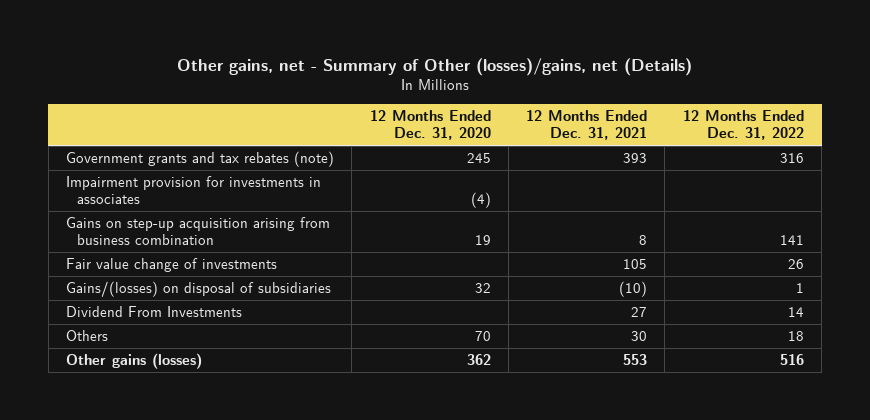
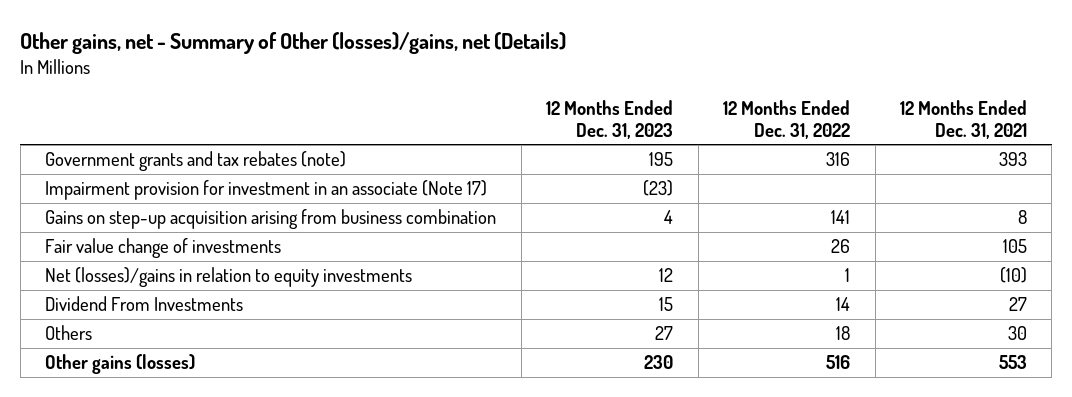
[369,110,491,141] 12 Months Ended Dec. 31, 2020 -> none
none -> [546,99,674,139] 12 Months Ended Dec. 31, 2023
[65,175,321,204] Impairment provision for investments in associates -> [45,180,488,201] Impairment provision for investment in an associate (Note 17)
[65,280,331,297] Gains/(losses) on disposal of subsidiaries -> none
none -> [45,267,413,288] Net (losses)/gains in relation to equity investments

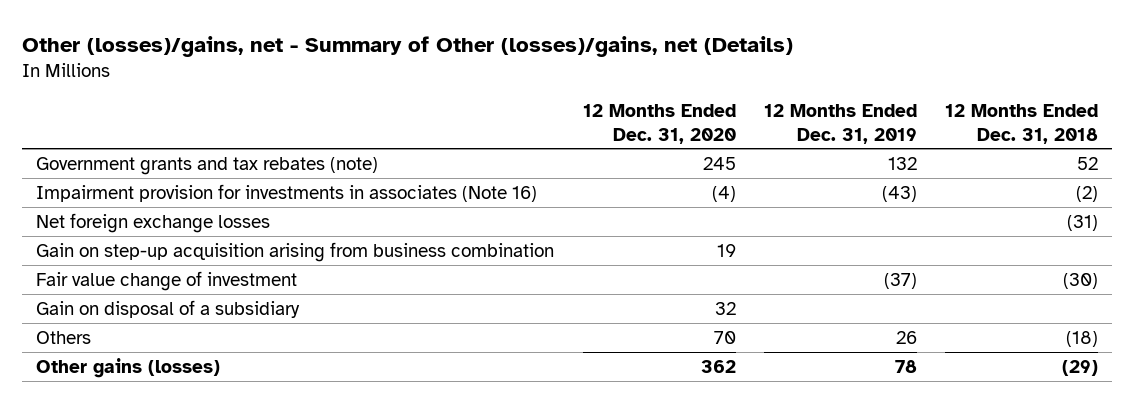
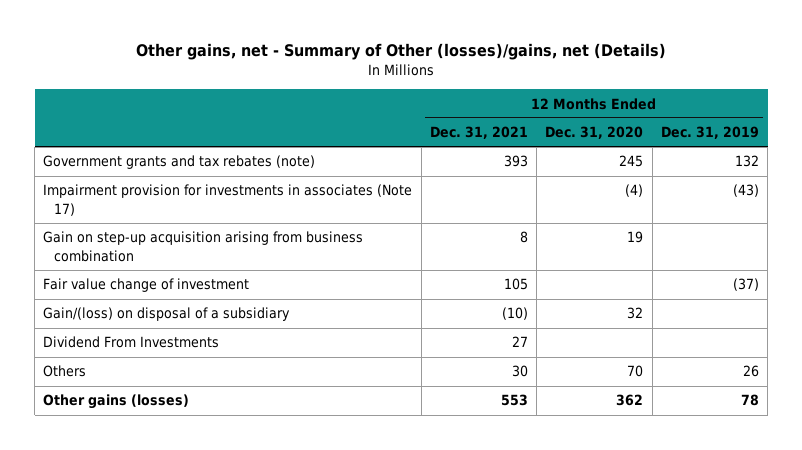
[22,35,794,57] Other (losses)/gains, net - Summary of Other (losses)/gains, net (Details) -> [136,43,667,61] Other gains, net - Summary of Other (losses)/gains, net (Details)
[944,104,1098,144] 12 Months Ended Dec. 31, 2018 -> none
none -> [429,126,528,140] Dec. 31, 2021
[36,212,271,233] Net foreign exchange losses -> none
[36,183,538,202] Impairment provision for investments in associates (Note 16) -> [43,184,413,216] Impairment provision for investments in associates (Note 17)
[36,299,301,318] Gain on disposal of a subsidiary -> [43,307,291,322] Gain/(loss) on disposal of a subsidiary
none -> [43,336,220,349] Dividend From Investments

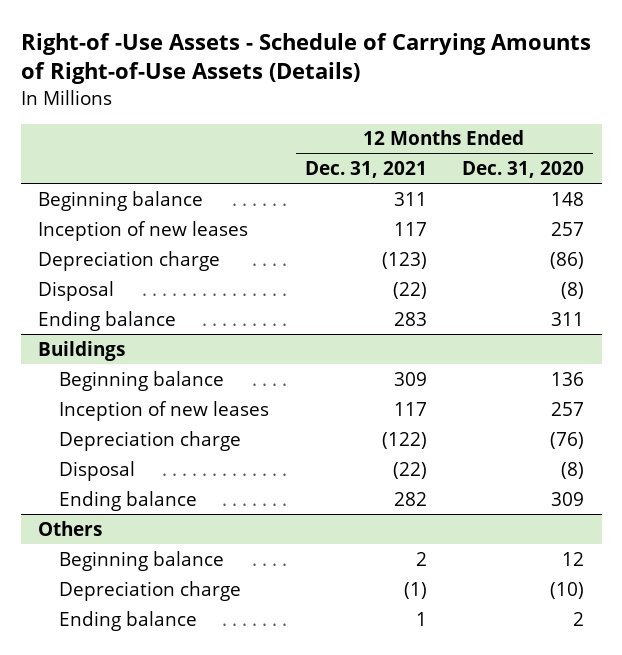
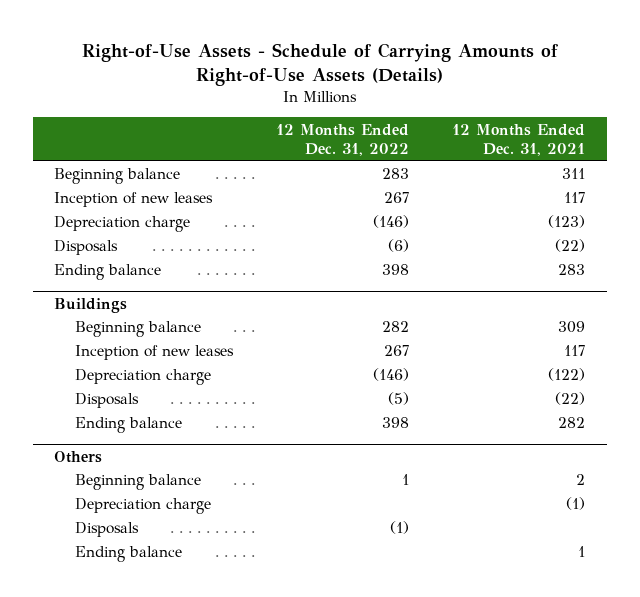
[20,32,591,85] Right-of -Use Assets - Schedule of Carrying Amounts of Right-of-Use Assets (Details) -> [81,42,559,87] Right-of-Use Assets - Schedule of Carrying Amounts of Right-of-Use Assets (Details)
[461,161,584,179] Dec. 31, 2020 -> none
none -> [276,123,410,157] 12 Months Ended Dec. 31, 2022
[38,280,115,301] Disposal -> [54,240,119,256] Disposals
[59,460,136,481] Disposal -> [74,393,139,409] Disposals
none -> [74,522,139,538] Disposals

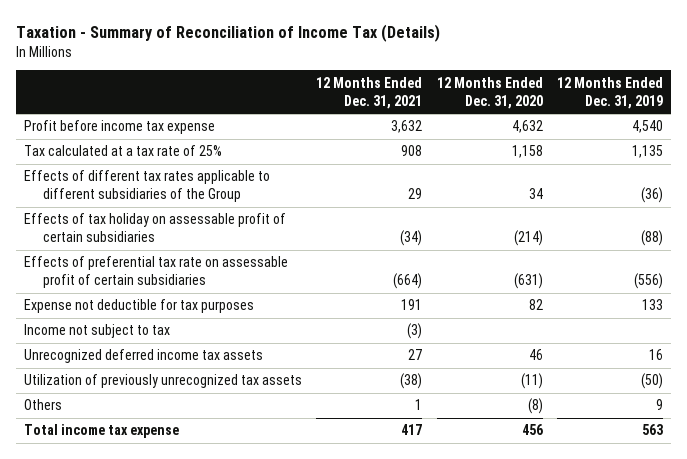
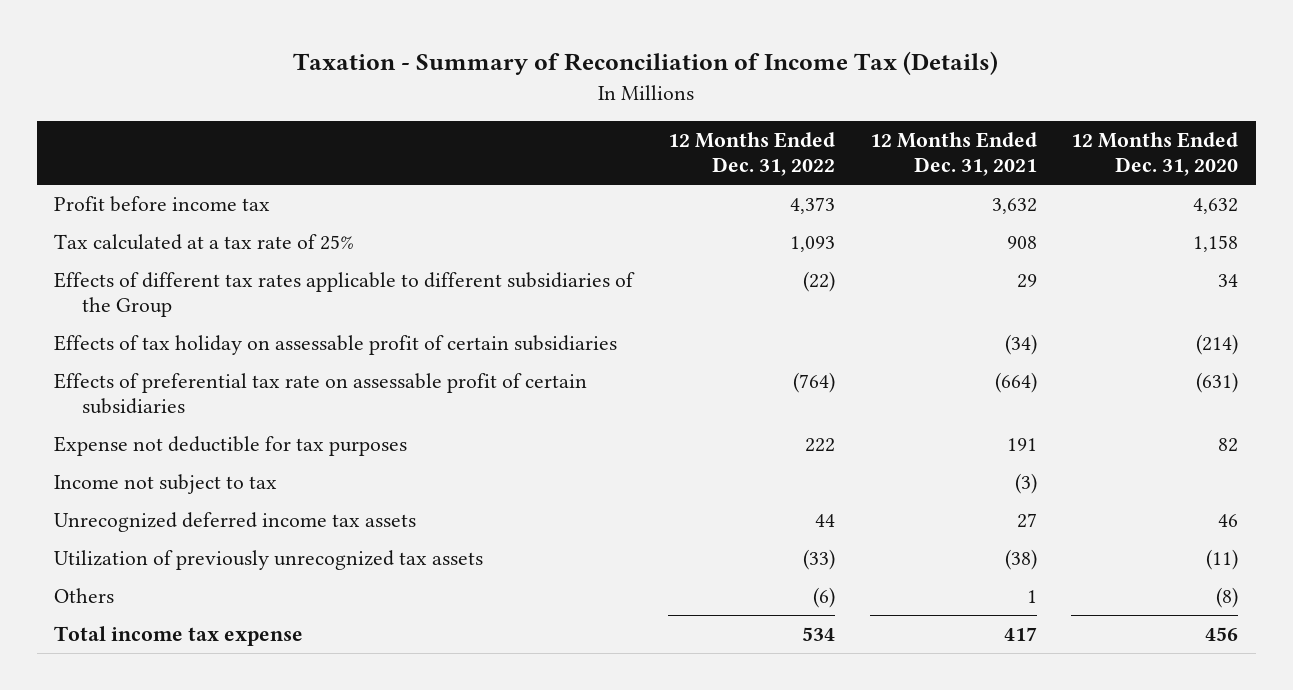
[557,76,664,109] 12 Months Ended Dec. 31, 2019 -> none
none -> [668,131,836,177] 12 Months Ended Dec. 31, 2022
[23,120,215,135] Profit before income tax expense -> [54,195,271,212] Profit before income tax

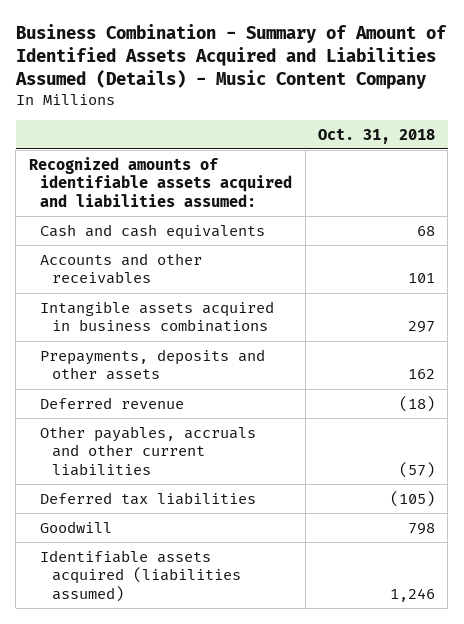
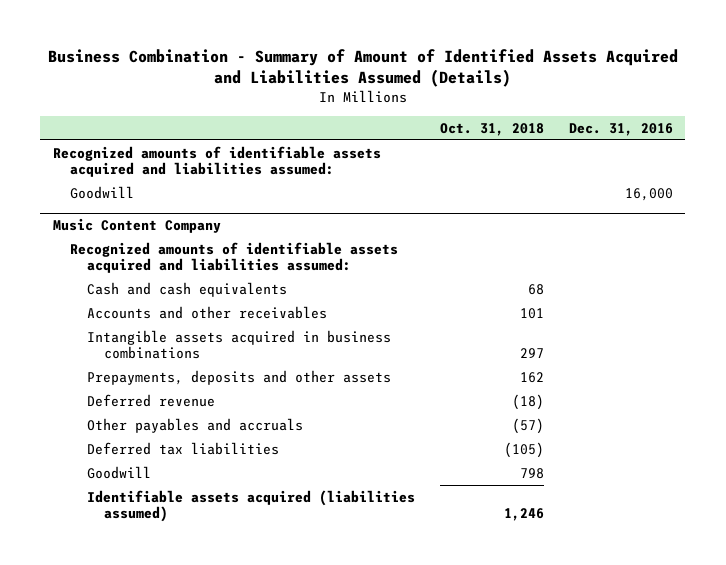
[14,23,447,90] Business Combination - Summary of Amount of Identified Assets Acquired and Liabilities Assumed (Details) - Music Content Company -> [47,48,678,88] Business Combination - Summary of Amount of Identified Assets Acquired and Liabilities Assumed (Details)
none -> [568,122,673,136] Dec. 31, 2016
none -> [69,185,134,199] Goodwill
none -> [52,217,221,233] Music Content Company
none -> [69,241,398,273] Recognized amounts of identifiable assets acquired and liabilities assumed:
[40,425,257,477] Other payables, accruals and other current liabilities -> [86,417,303,433] Other payables and accruals

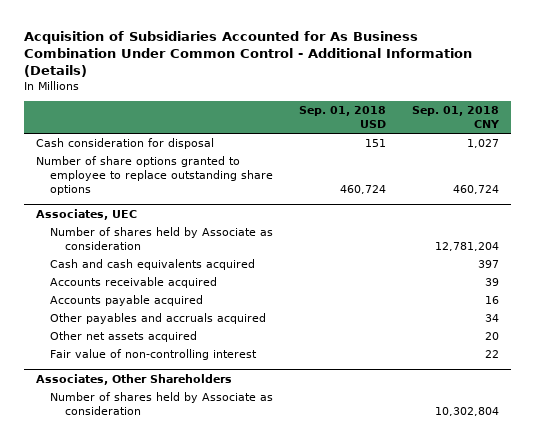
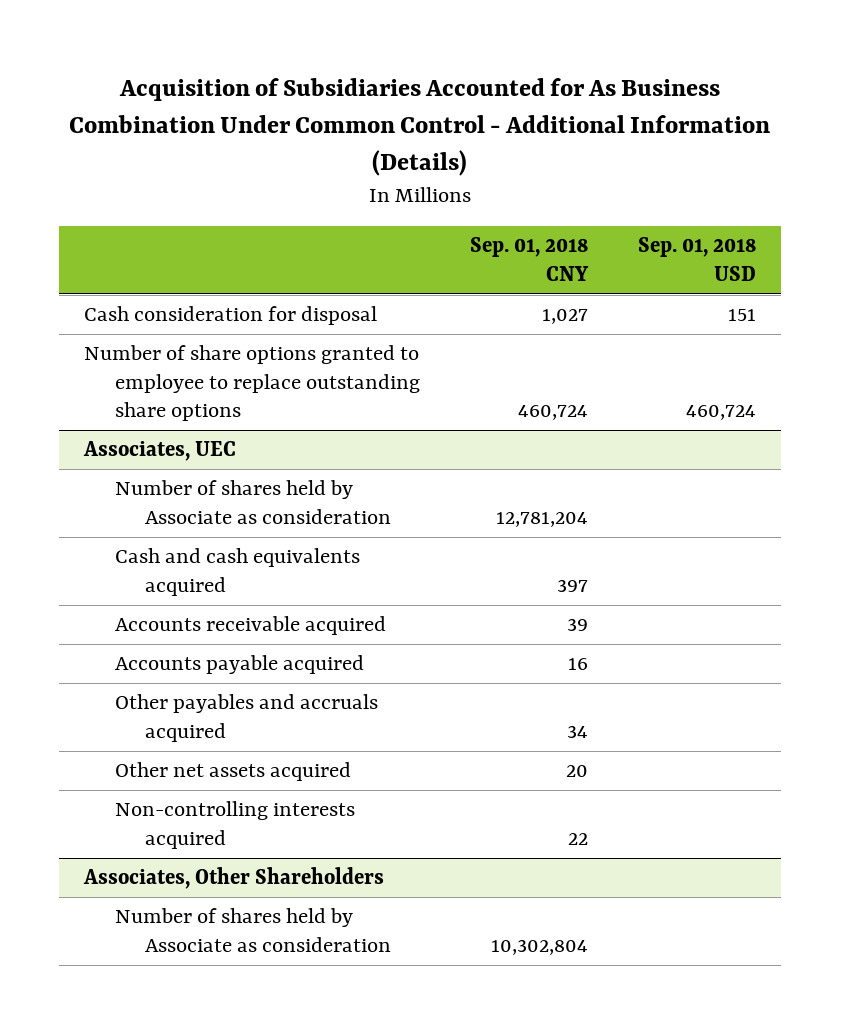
[50,349,258,361] Fair value of non-controlling interest -> [114,801,355,849] Non-controlling interests acquired

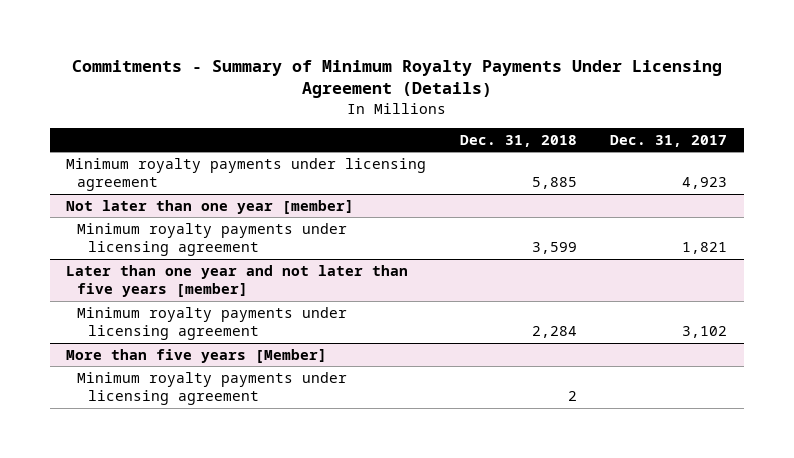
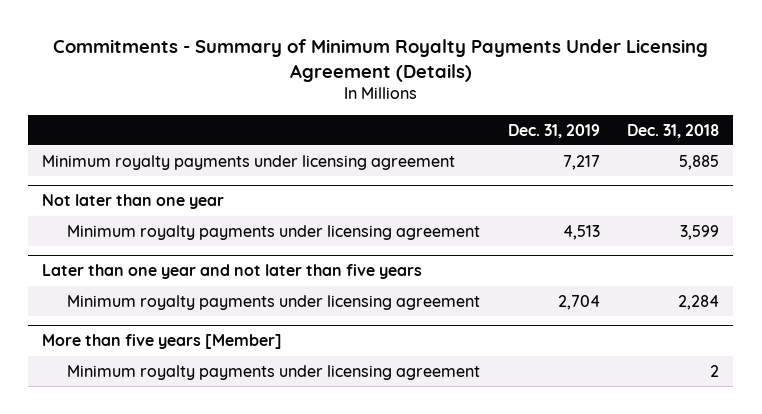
[610,134,728,147] Dec. 31, 2017 -> none
none -> [507,123,600,138] Dec. 31, 2019
[66,199,355,214] Not later than one year [member] -> [42,194,225,210] Not later than one year
[66,264,409,298] Later than one year and not later than five years [member] -> [42,264,423,280] Later than one year and not later than five years

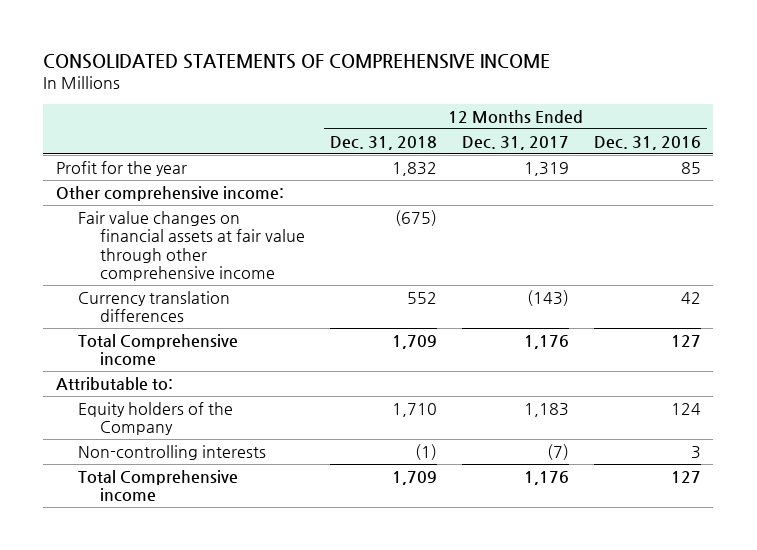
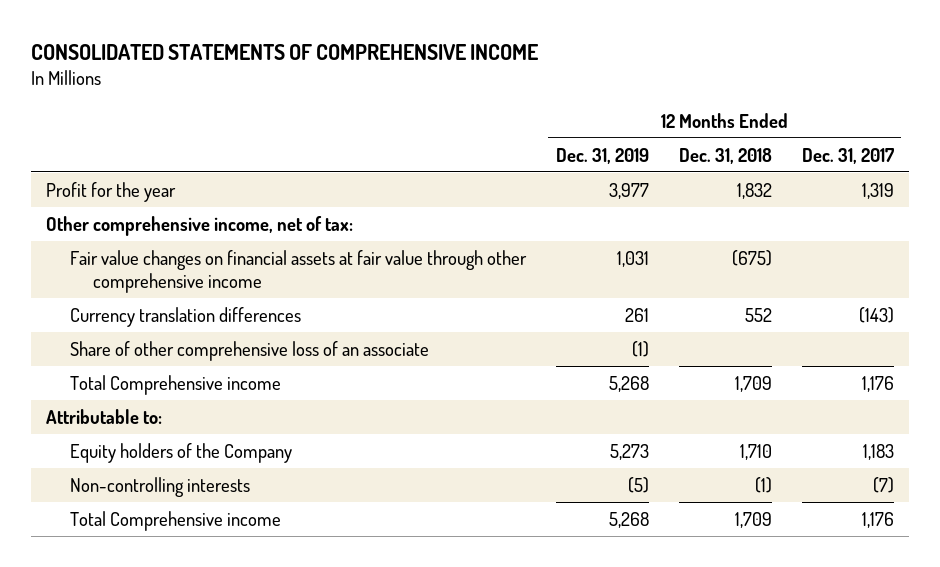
[593,135,701,150] Dec. 31, 2016 -> none
none -> [555,147,649,164] Dec. 31, 2019
[55,185,284,201] Other comprehensive income: -> [46,215,354,236] Other comprehensive income, net of tax:
none -> [69,340,429,361] Share of other comprehensive loss of an associate

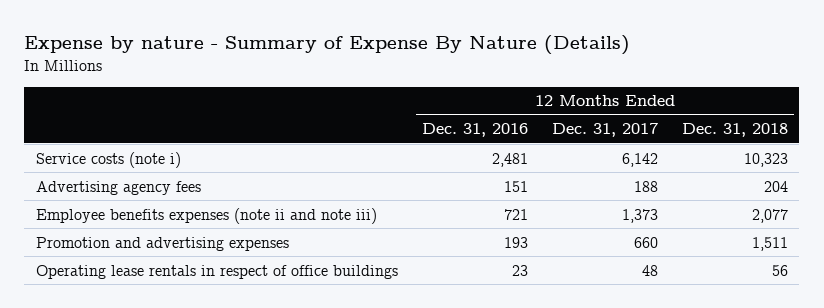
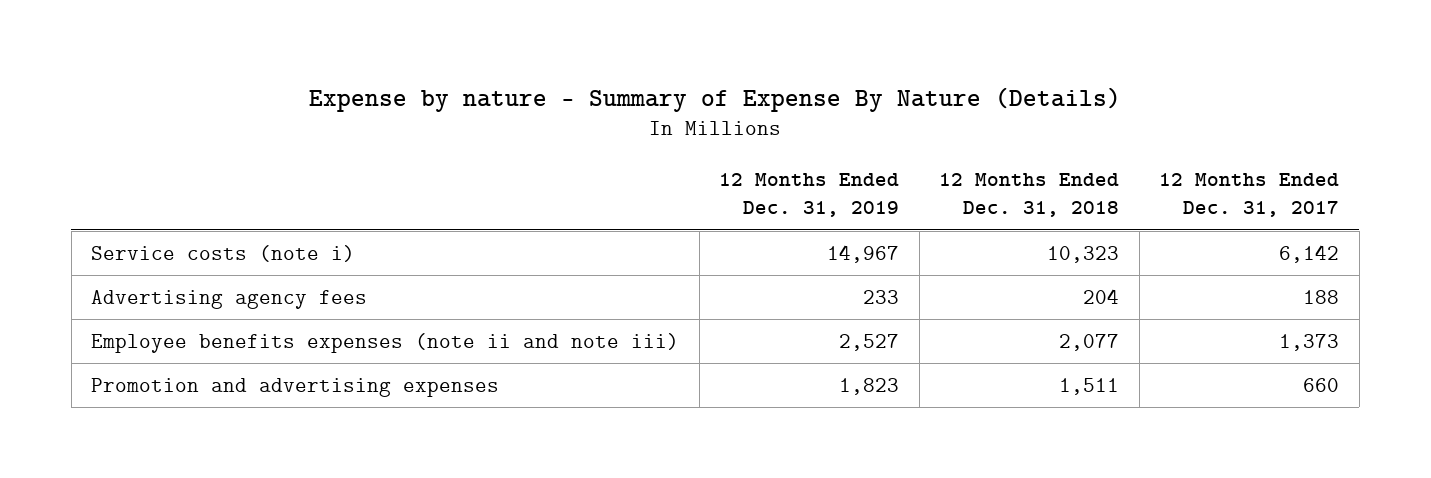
[422,123,529,138] Dec. 31, 2016 -> none
none -> [719,173,900,218] 12 Months Ended Dec. 31, 2019
[36,264,399,279] Operating lease rentals in respect of office buildings -> none

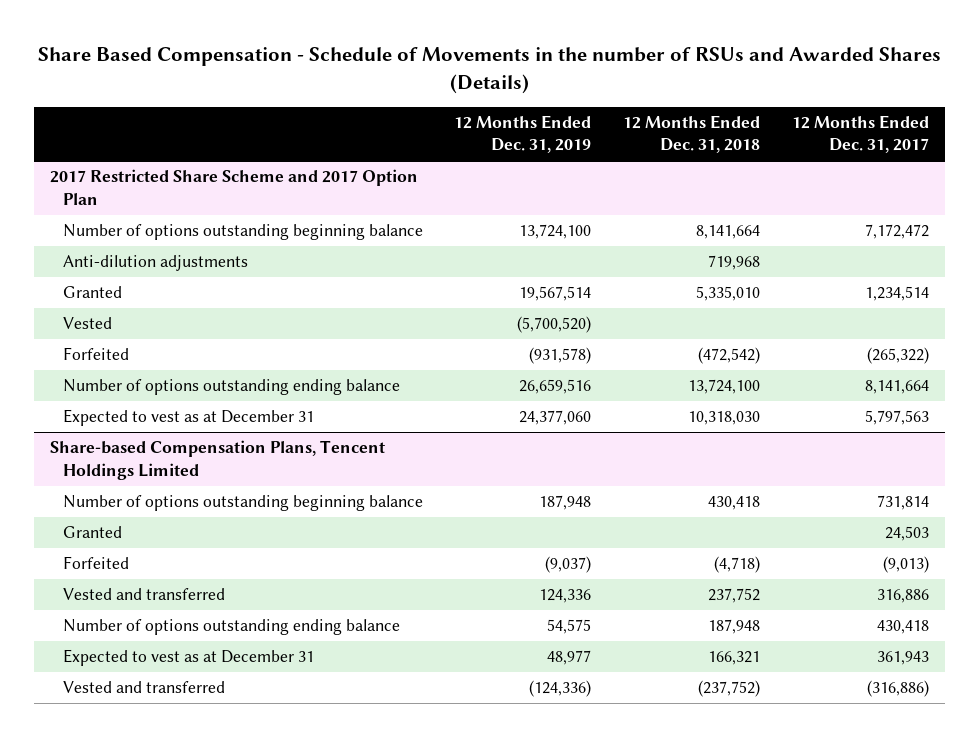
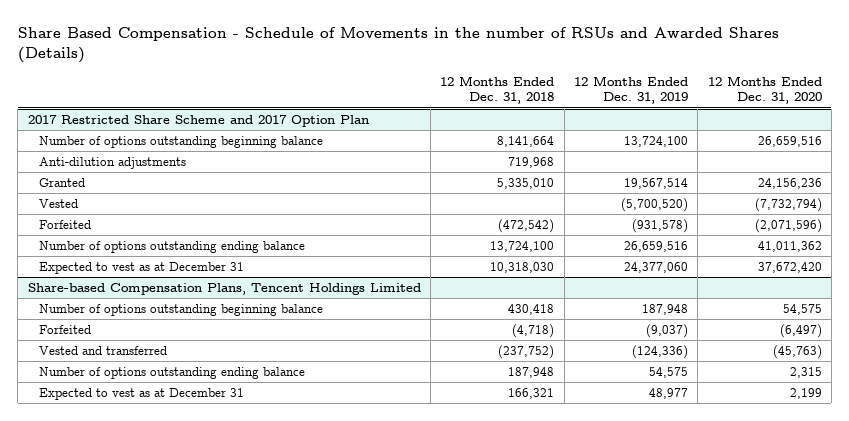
[792,114,930,154] 12 Months Ended Dec. 31, 2017 -> none
none -> [707,76,822,105] 12 Months Ended Dec. 31, 2020
[62,526,122,539] Granted -> none
[62,588,225,601] Vested and transferred -> none
[62,681,225,694] Vested and transferred -> [39,346,168,356] Vested and transferred

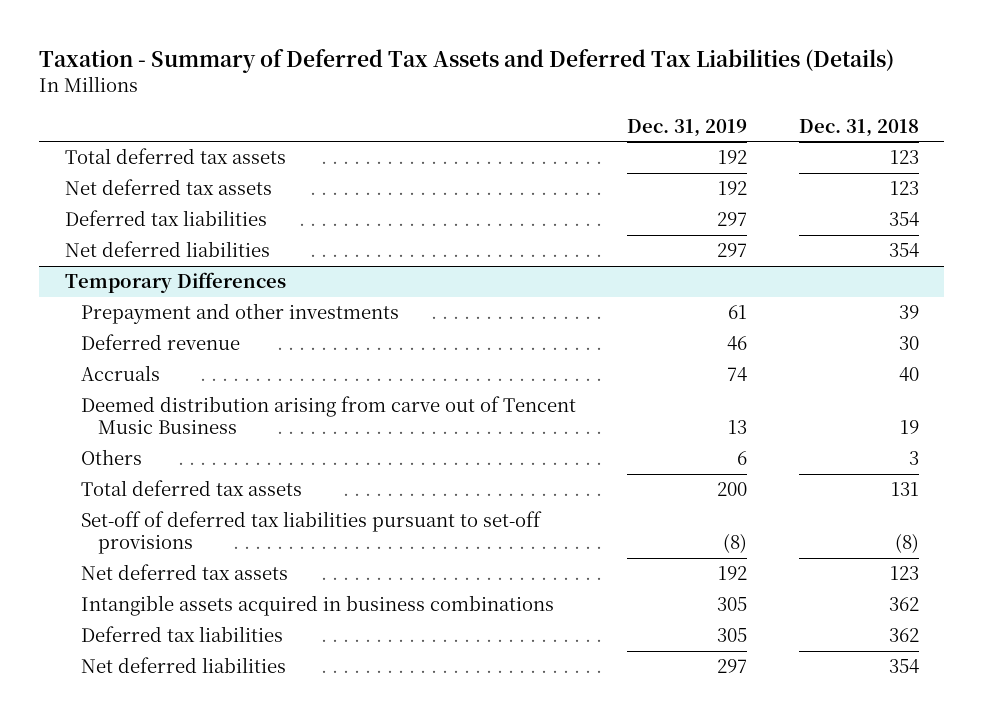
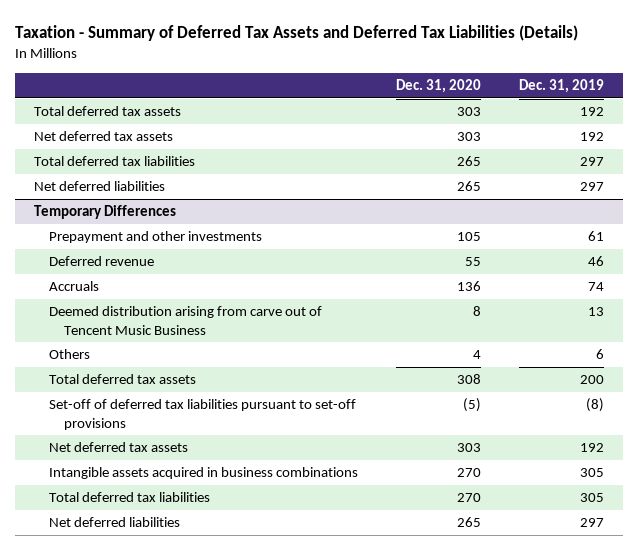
[798,118,919,137] Dec. 31, 2018 -> none
none -> [396,79,482,94] Dec. 31, 2020
[64,210,267,227] Deferred tax liabilities -> [33,156,195,167] Total deferred tax liabilities
[81,626,284,643] Deferred tax liabilities -> [48,492,210,503] Total deferred tax liabilities

